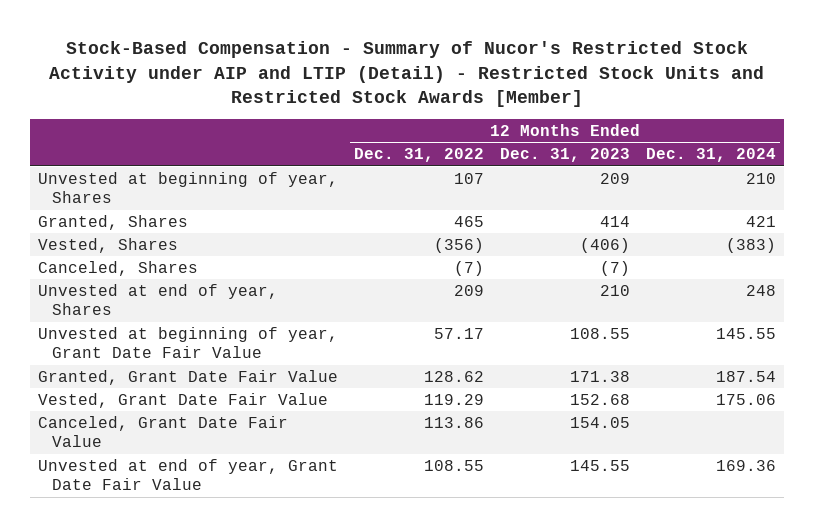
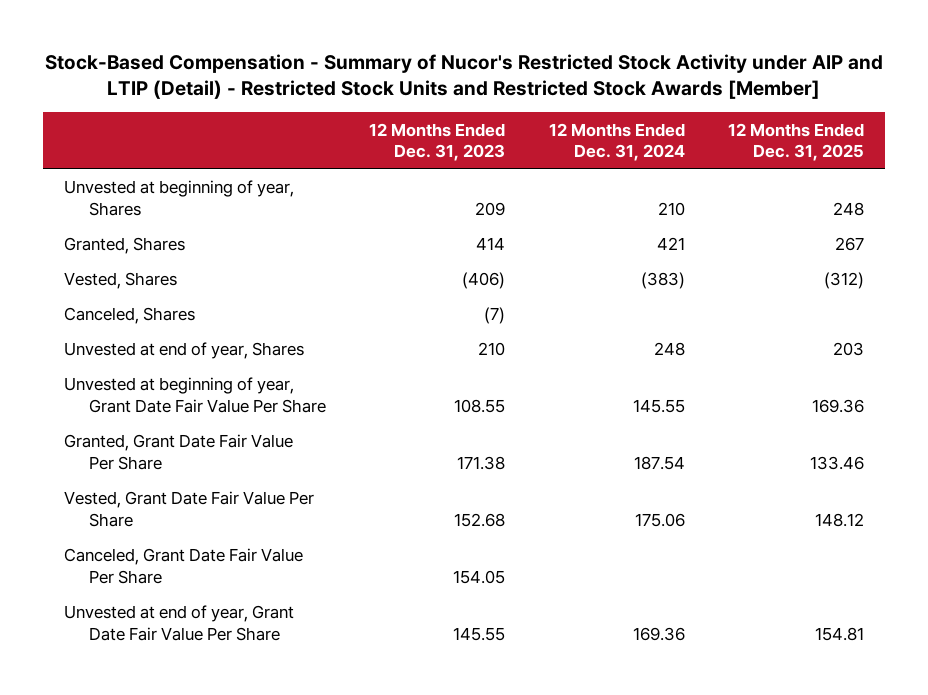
[353,148,484,163] Dec. 31, 2022 -> none
none -> [727,122,864,162] 12 Months Ended Dec. 31, 2025
[37,326,338,359] Unvested at beginning of year, Grant Date Fair Value -> [64,377,327,414] Unvested at beginning of year, Grant Date Fair Value Per Share
[37,369,338,385] Granted, Grant Date Fair Value -> [64,434,294,471] Granted, Grant Date Fair Value Per Share
[37,392,328,408] Vested, Grant Date Fair Value -> [64,491,315,528] Vested, Grant Date Fair Value Per Share
[37,415,288,448] Canceled, Grant Date Fair Value -> [64,548,304,585] Canceled, Grant Date Fair Value Per Share
[37,458,338,491] Unvested at end of year, Grant Date Fair Value -> [64,605,295,642] Unvested at end of year, Grant Date Fair Value Per Share

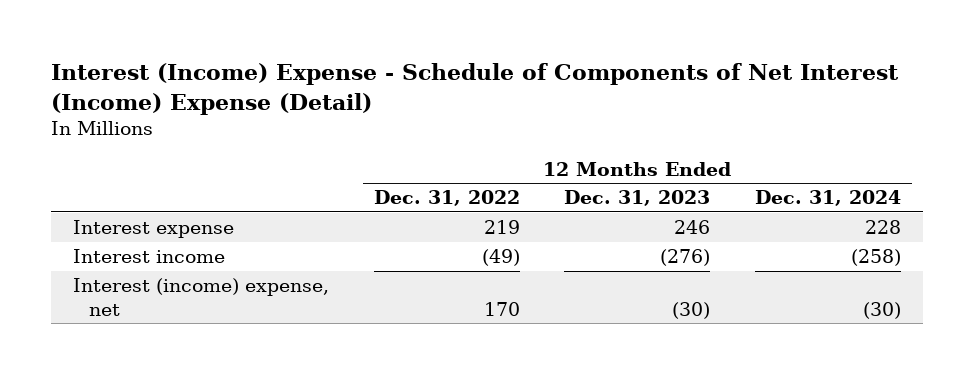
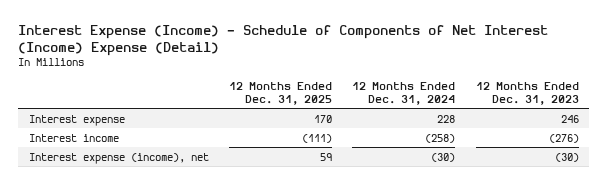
[50,63,899,115] Interest (Income) Expense - Schedule of Components of Net Interest (Income) Expense (Detail) -> [18,25,549,56] Interest Expense (Income) - Schedule of Components of Net Interest (Income) Expense (Detail)
[373,190,520,207] Dec. 31, 2022 -> none
none -> [228,82,332,106] 12 Months Ended Dec. 31, 2025
[73,278,330,316] Interest (income) expense, net -> [28,152,209,164] Interest expense (income), net

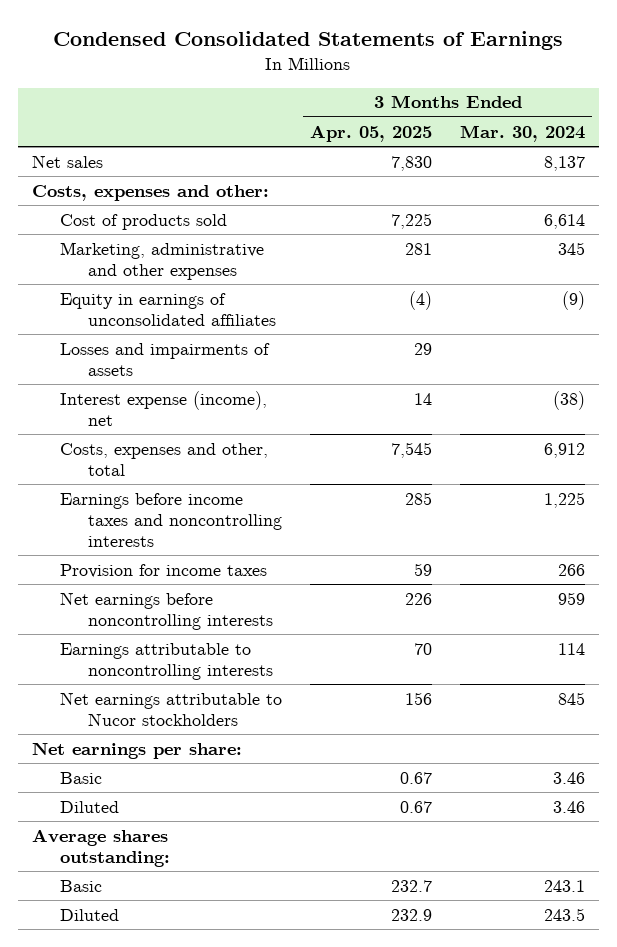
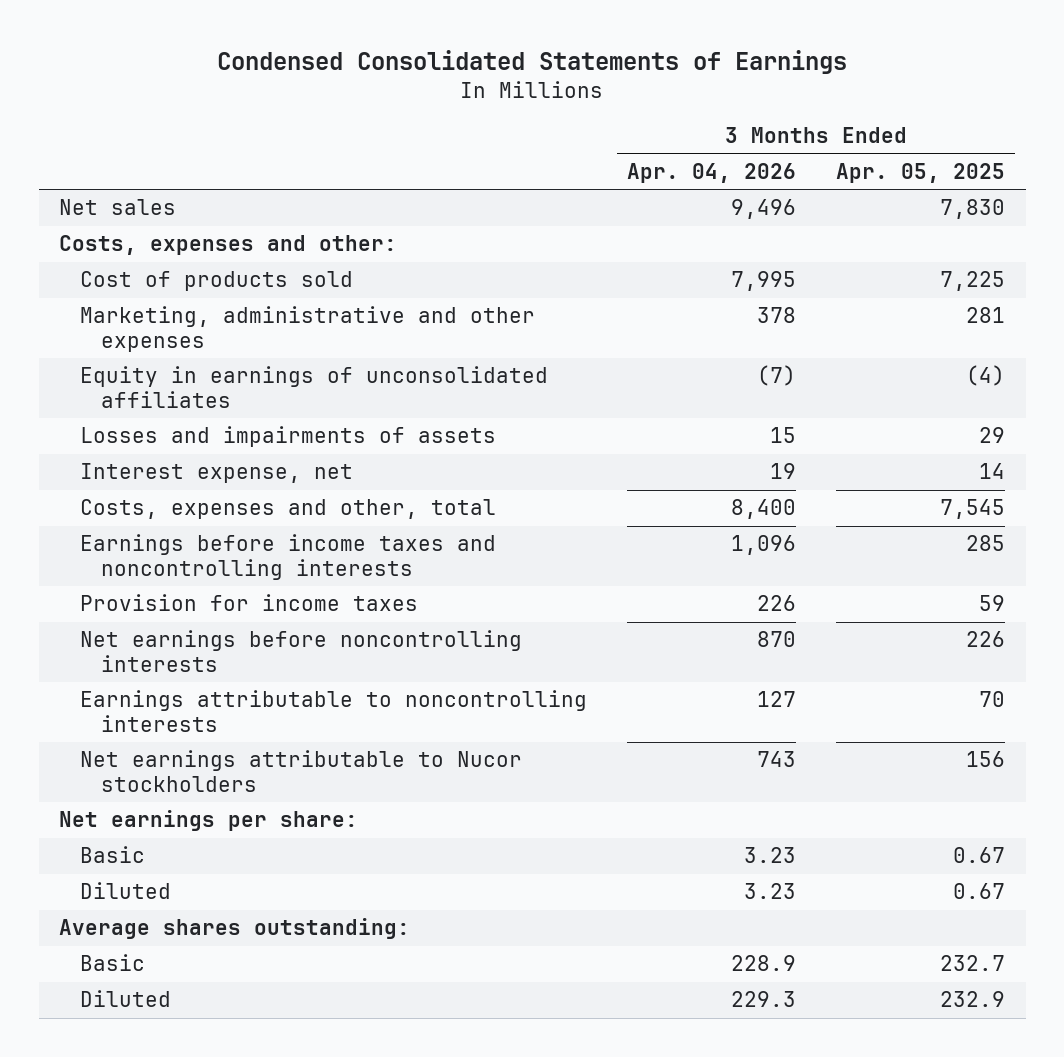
[460,124,586,142] Mar. 30, 2024 -> none
none -> [627,163,797,184] Apr. 04, 2026
[59,390,267,426] Interest expense (income), net -> [79,463,353,484] Interest expense, net

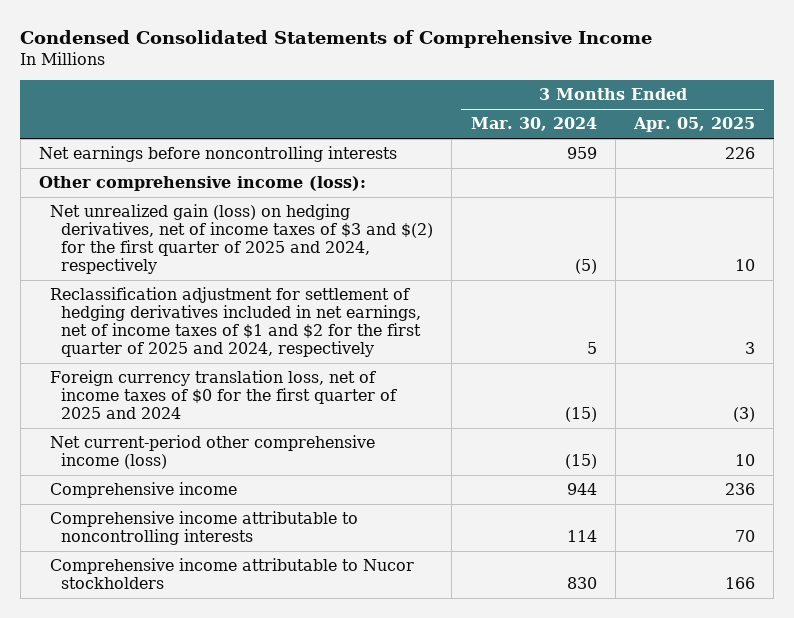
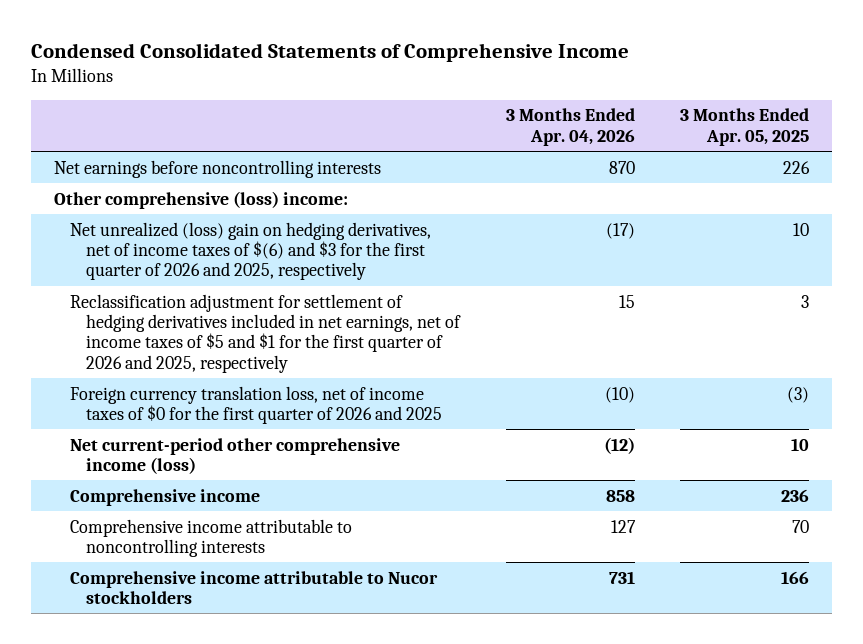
[470,117,597,132] Mar. 30, 2024 -> none
none -> [505,108,635,146] 3 Months Ended Apr. 04, 2026
[39,176,367,192] Other comprehensive income (loss): -> [53,190,348,209] Other comprehensive (loss) income:
[50,204,434,274] Net unrealized gain (loss) on hedging derivatives, net of income taxes of $3 and $(2) for the first quarter of 2025 and 2024, respectively -> [69,221,431,281] Net unrealized (loss) gain on hedging derivatives, net of income taxes of $(6) and $3 for the first quarter of 2026 and 2025, respectively
[50,287,422,357] Reclassification adjustment for settlement of hedging derivatives included in net earnings, net of income taxes of $1 and $2 for the first quarter of 2025 and 2024, respectively -> [69,293,461,373] Reclassification adjustment for settlement of hedging derivatives included in net earnings, net of income taxes of $5 and $1 for the first quarter of 2026 and 2025, respectively
[50,370,398,419] Foreign currency translation loss, net of income taxes of $0 for the first quarter of 2025 and 2024 -> [69,385,442,424] Foreign currency translation loss, net of income taxes of $0 for the first quarter of 2026 and 2025

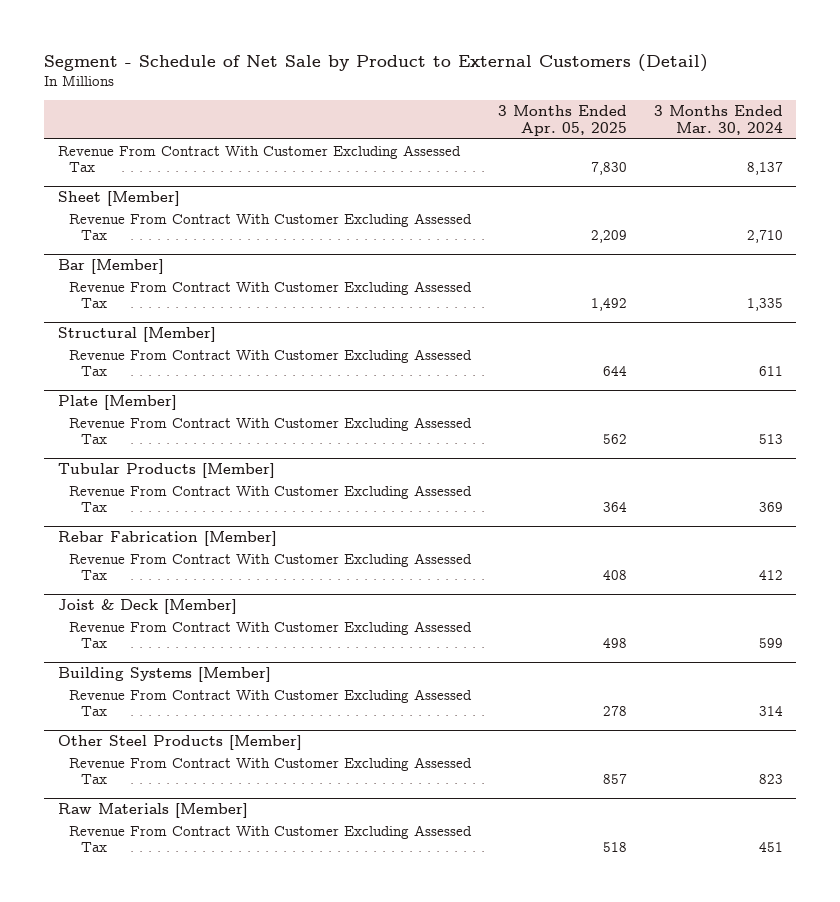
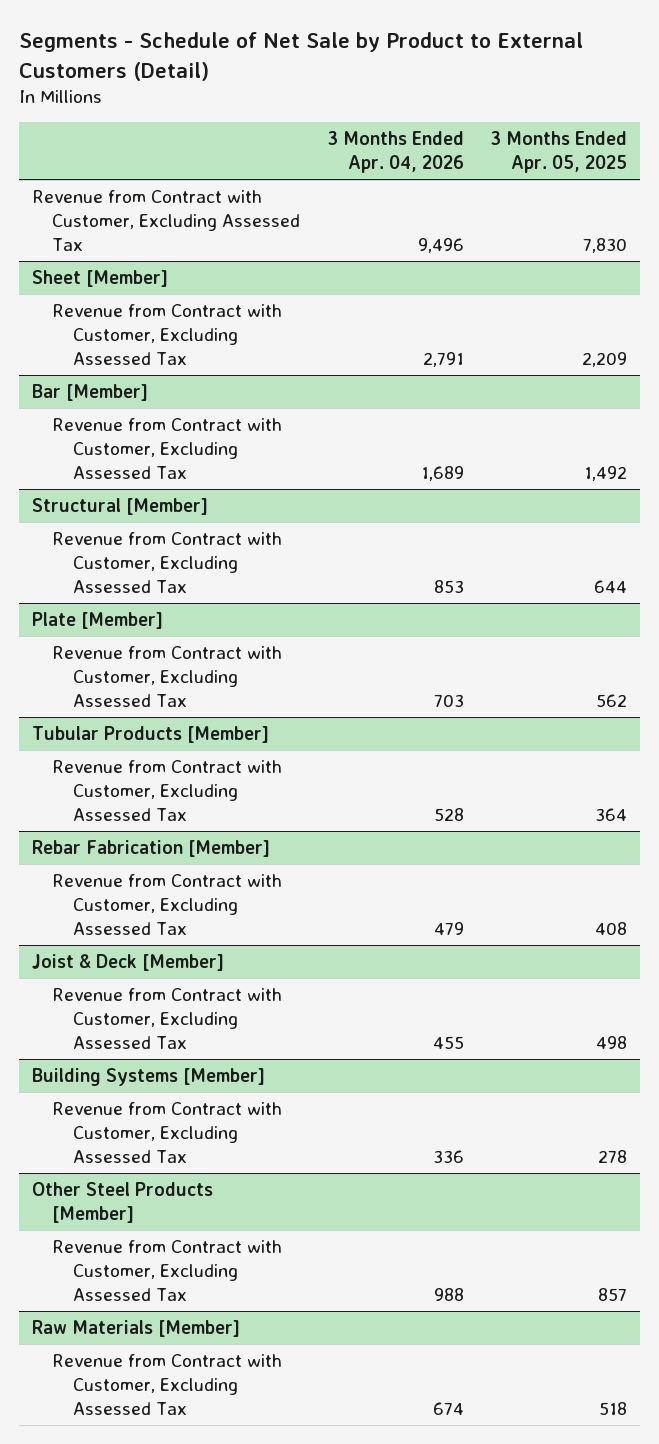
[44,53,709,72] Segment - Schedule of Net Sale by Product to External Customers (Detail) -> [18,32,583,81] Segments - Schedule of Net Sale by Product to External Customers (Detail)
[653,105,783,135] 3 Months Ended Mar. 30, 2024 -> none
none -> [326,131,464,174] 3 Months Ended Apr. 04, 2026
[57,144,461,173] Revenue From Contract With Customer Excluding Assessed Tax -> [31,189,301,252] Revenue from Contract with Customer, Excluding Assessed Tax
[69,212,473,241] Revenue From Contract With Customer Excluding Assessed Tax -> [52,303,283,366] Revenue from Contract with Customer, Excluding Assessed Tax
[69,280,473,309] Revenue From Contract With Customer Excluding Assessed Tax -> [52,417,283,480] Revenue from Contract with Customer, Excluding Assessed Tax
[69,348,473,377] Revenue From Contract With Customer Excluding Assessed Tax -> [52,531,283,594] Revenue from Contract with Customer, Excluding Assessed Tax
[69,416,473,445] Revenue From Contract With Customer Excluding Assessed Tax -> [52,645,283,708] Revenue from Contract with Customer, Excluding Assessed Tax
[69,484,473,513] Revenue From Contract With Customer Excluding Assessed Tax -> [52,759,283,822] Revenue from Contract with Customer, Excluding Assessed Tax
[69,552,473,581] Revenue From Contract With Customer Excluding Assessed Tax -> [52,873,283,936] Revenue from Contract with Customer, Excluding Assessed Tax
[69,620,473,649] Revenue From Contract With Customer Excluding Assessed Tax -> [52,987,283,1050] Revenue from Contract with Customer, Excluding Assessed Tax
[69,688,473,717] Revenue From Contract With Customer Excluding Assessed Tax -> [52,1101,283,1164] Revenue from Contract with Customer, Excluding Assessed Tax
[69,756,473,785] Revenue From Contract With Customer Excluding Assessed Tax -> [52,1239,283,1302] Revenue from Contract with Customer, Excluding Assessed Tax
[69,824,473,853] Revenue From Contract With Customer Excluding Assessed Tax -> [52,1353,283,1416] Revenue from Contract with Customer, Excluding Assessed Tax

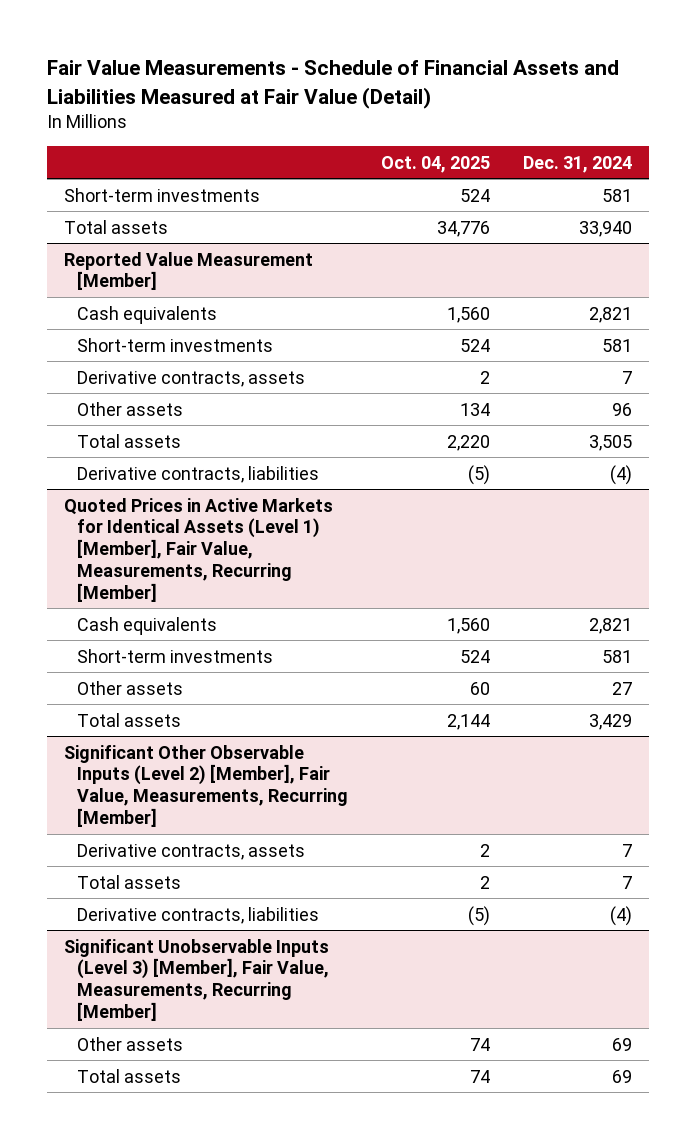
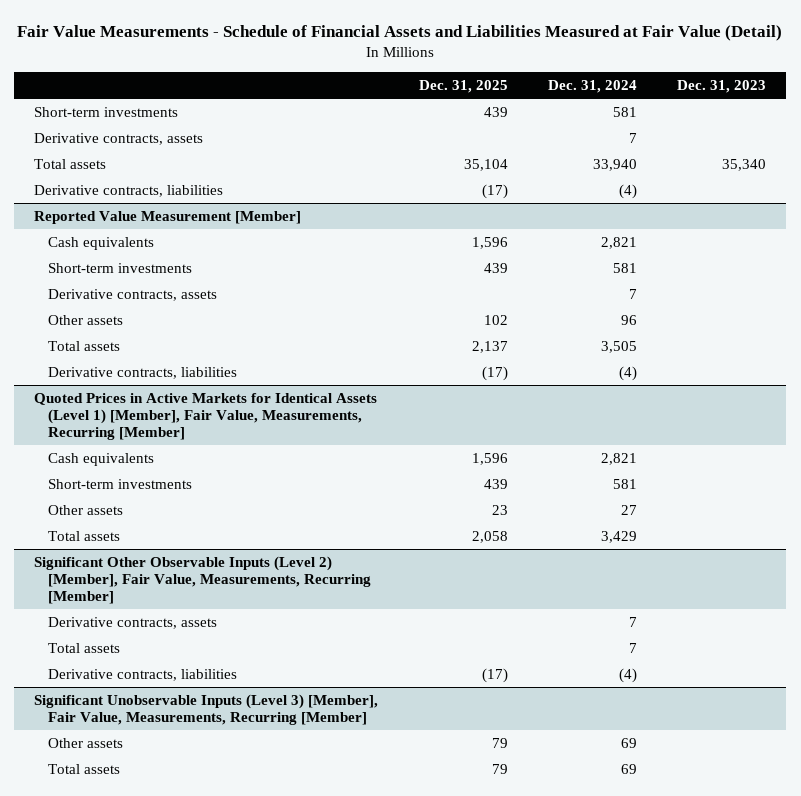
[381,155,491,173] Oct. 04, 2025 -> none
none -> [418,79,508,93] Dec. 31, 2025
none -> [677,79,767,93] Dec. 31, 2023
none -> [34,132,204,145] Derivative contracts, assets
none -> [34,184,224,197] Derivative contracts, liabilities

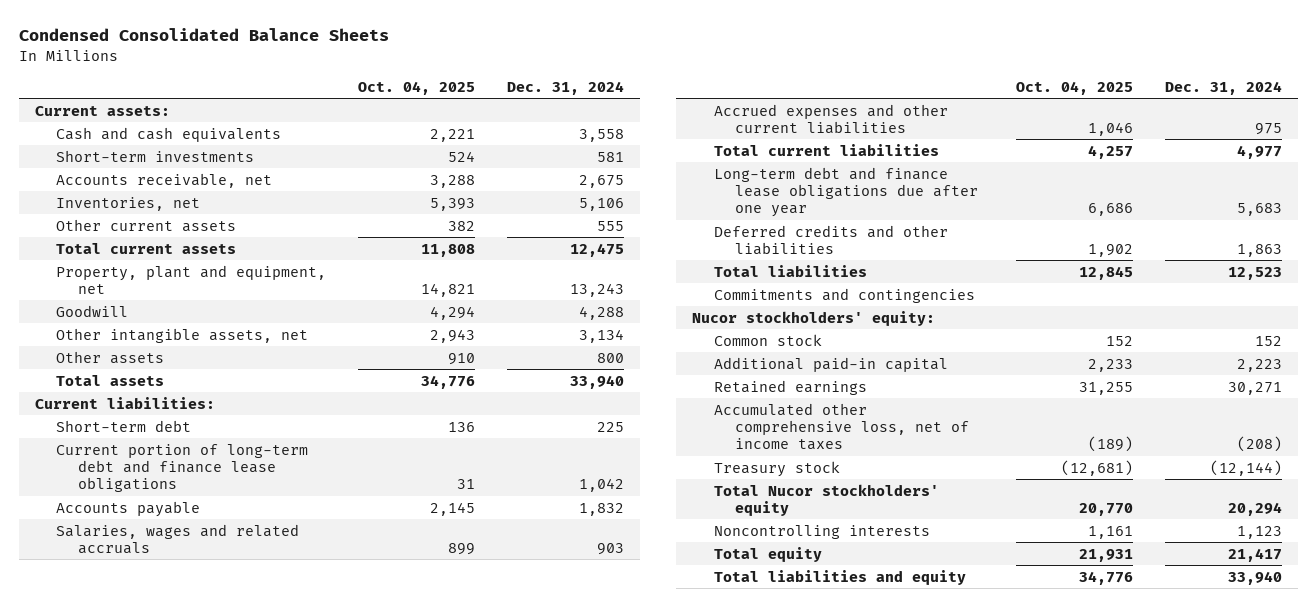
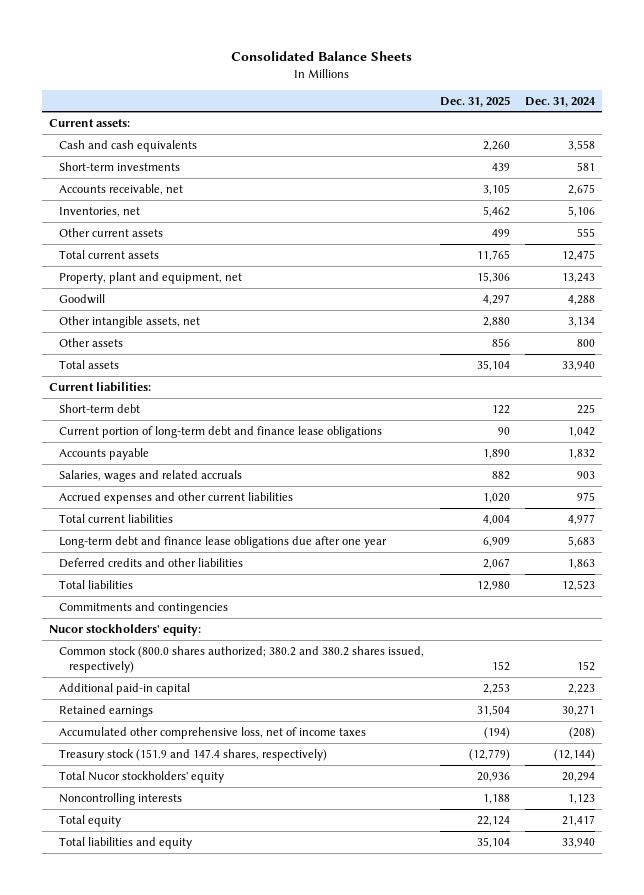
[18,28,389,42] Condensed Consolidated Balance Sheets -> [231,50,413,61] Consolidated Balance Sheets
[358,80,476,95] Oct. 04, 2025 -> none
none -> [439,95,510,107] Dec. 31, 2025
[713,333,822,346] Common stock -> [59,645,425,674] Common stock (800.0 shares authorized; 380.2 and 380.2 shares issued, respectively)
[713,460,840,477] Treasury stock -> [59,748,328,761] Treasury stock (151.9 and 147.4 shares, respectively)

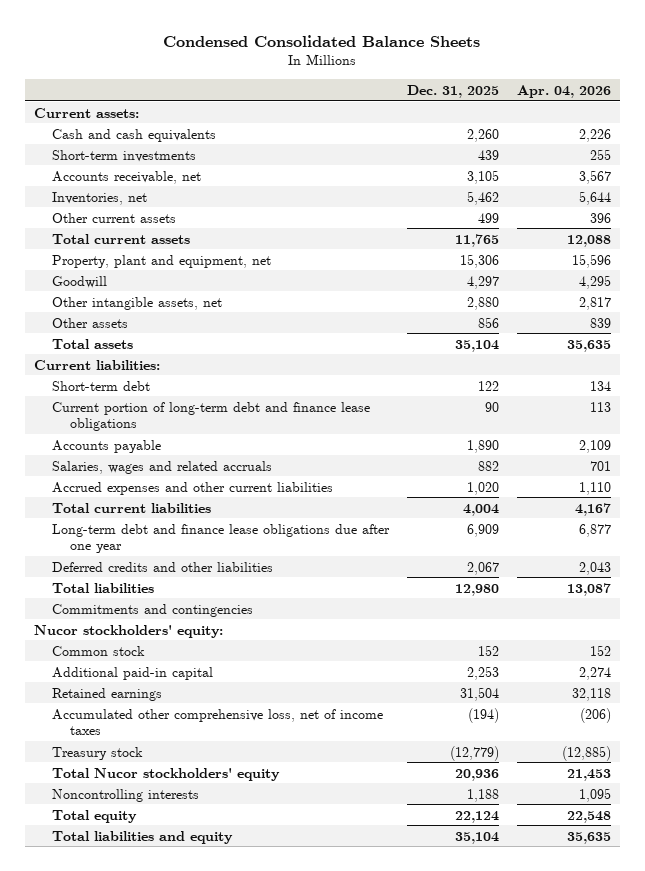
[231,50,413,61] Consolidated Balance Sheets -> [163,34,481,47] Condensed Consolidated Balance Sheets
[524,96,596,107] Dec. 31, 2024 -> none
none -> [517,84,612,98] Apr. 04, 2026
[59,645,425,674] Common stock (800.0 shares authorized; 380.2 and 380.2 shares issued, respectively) -> [51,645,145,656] Common stock
[59,748,328,761] Treasury stock (151.9 and 147.4 shares, respectively) -> [51,746,143,760] Treasury stock

